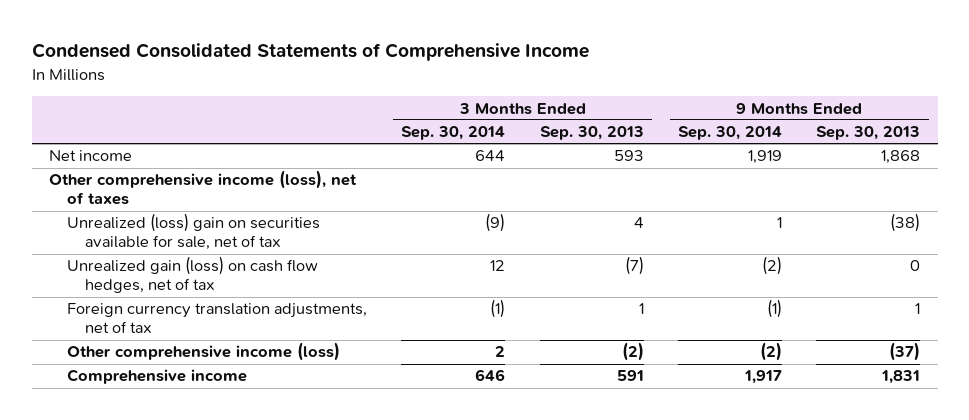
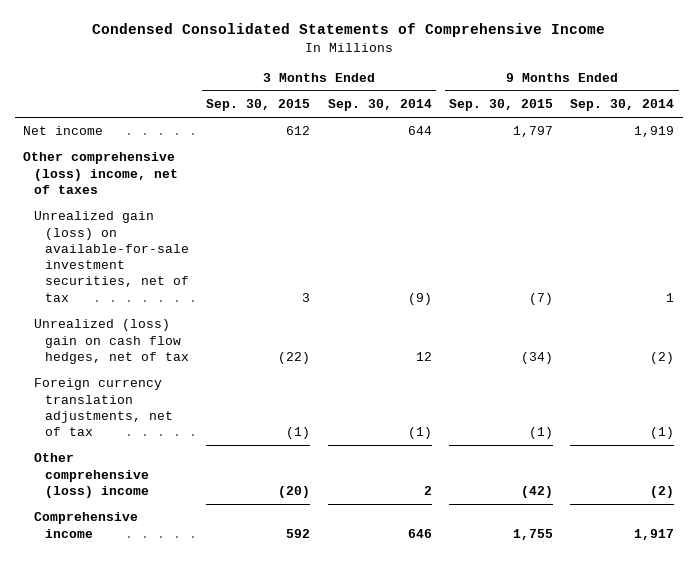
[539,126,644,141] Sep. 30, 2013 -> none
[816,126,921,141] Sep. 30, 2013 -> none
none -> [206,99,311,112] Sep. 30, 2015
none -> [448,99,553,112] Sep. 30, 2015
[49,170,358,206] Other comprehensive income (loss), net of taxes -> [23,152,178,194] Other comprehensive (loss) income, net of taxes
[67,213,321,251] Unrealized (loss) gain on securities available for sale, net of tax -> [33,211,189,302] Unrealized gain (loss) on available-for-sale investment securities, net of tax
[67,256,319,294] Unrealized gain (loss) on cash flow hedges, net of tax -> [33,319,189,364] Unrealized (loss) gain on cash flow hedges, net of tax
[67,342,341,362] Other comprehensive income (loss) -> [33,453,149,498] Other comprehensive (loss) income

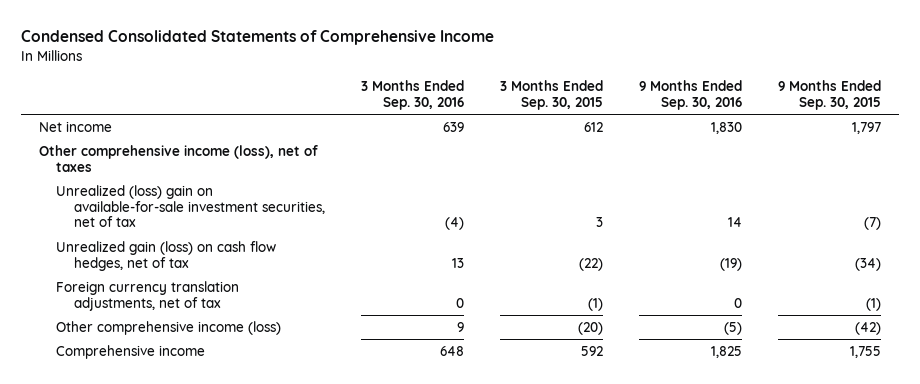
[327,99,432,112] Sep. 30, 2014 -> none
[570,99,675,112] Sep. 30, 2014 -> none
none -> [360,80,464,110] 3 Months Ended Sep. 30, 2016
none -> [638,80,742,110] 9 Months Ended Sep. 30, 2016
[23,152,178,194] Other comprehensive (loss) income, net of taxes -> [39,144,319,172] Other comprehensive income (loss), net of taxes
[33,211,189,302] Unrealized gain (loss) on available-for-sale investment securities, net of tax -> [56,184,325,228] Unrealized (loss) gain on available-for-sale investment securities, net of tax
[33,319,189,364] Unrealized (loss) gain on cash flow hedges, net of tax -> [56,240,277,271] Unrealized gain (loss) on cash flow hedges, net of tax
[33,453,149,498] Other comprehensive (loss) income -> [56,320,282,335] Other comprehensive income (loss)

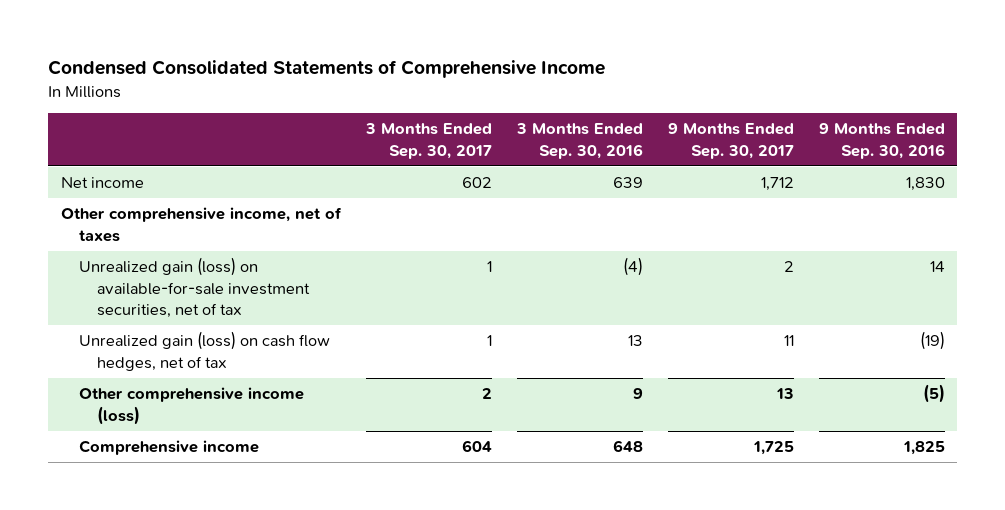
[499,80,603,110] 3 Months Ended Sep. 30, 2015 -> none
[777,80,881,110] 9 Months Ended Sep. 30, 2015 -> none
none -> [364,123,492,160] 3 Months Ended Sep. 30, 2017
none -> [667,123,794,160] 9 Months Ended Sep. 30, 2017
[39,144,319,172] Other comprehensive income (loss), net of taxes -> [60,207,342,242] Other comprehensive income, net of taxes
[56,184,325,228] Unrealized (loss) gain on available-for-sale investment securities, net of tax -> [78,257,310,319] Unrealized gain (loss) on available-for-sale investment securities, net of tax
[56,280,240,311] Foreign currency translation adjustments, net of tax -> none

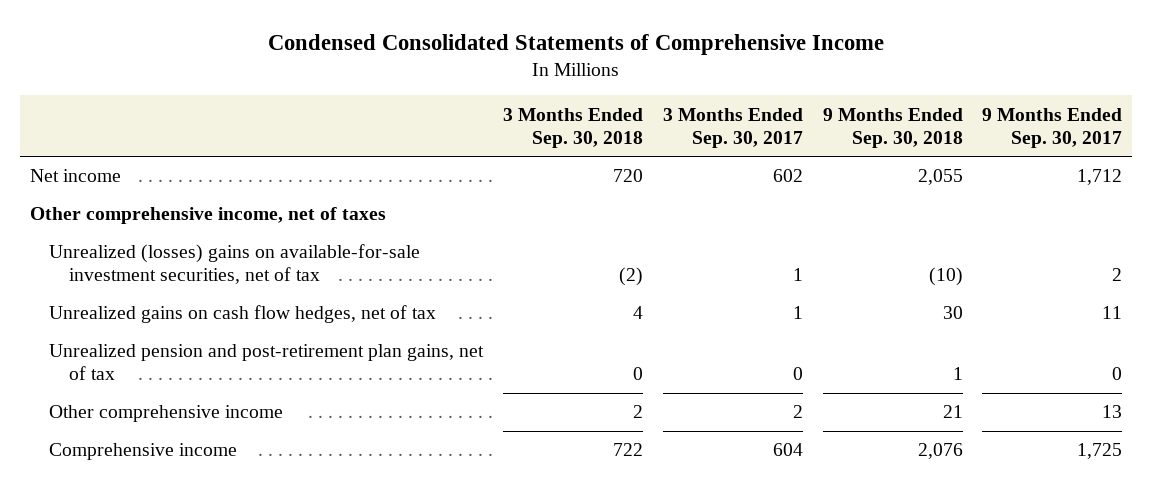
[515,123,643,160] 3 Months Ended Sep. 30, 2016 -> none
[818,123,945,160] 9 Months Ended Sep. 30, 2016 -> none
none -> [503,107,644,148] 3 Months Ended Sep. 30, 2018
none -> [822,107,963,148] 9 Months Ended Sep. 30, 2018
[78,257,310,319] Unrealized gain (loss) on available-for-sale investment securities, net of tax -> [49,244,421,285] Unrealized (losses) gains on available-for-sale investment securities, net of tax
[78,331,330,371] Unrealized gain (loss) on cash flow hedges, net of tax -> [49,305,437,324] Unrealized gains on cash flow hedges, net of tax
none -> [49,344,485,381] Unrealized pension and post-retirement plan gains, net of tax
[78,387,304,425] Other comprehensive income (loss) -> [49,405,284,423] Other comprehensive income

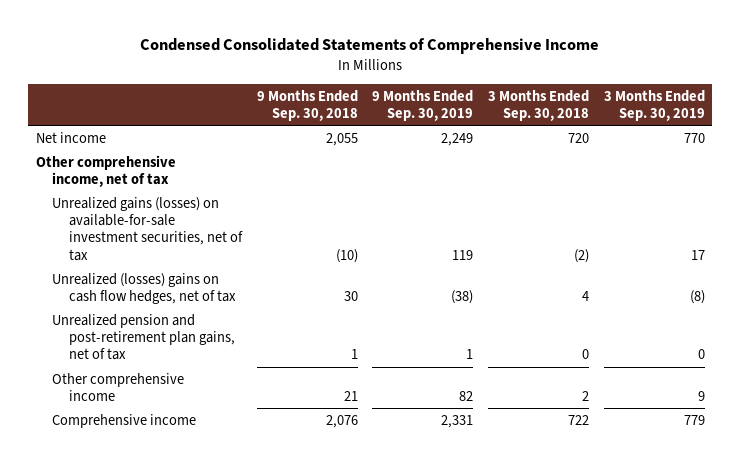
[662,107,803,148] 3 Months Ended Sep. 30, 2017 -> none
[982,107,1123,148] 9 Months Ended Sep. 30, 2017 -> none
none -> [372,89,474,122] 9 Months Ended Sep. 30, 2019
none -> [604,89,706,122] 3 Months Ended Sep. 30, 2019
[29,207,386,225] Other comprehensive income, net of taxes -> [35,154,176,188] Other comprehensive income, net of tax
[49,244,421,285] Unrealized (losses) gains on available-for-sale investment securities, net of tax -> [52,196,243,261] Unrealized gains (losses) on available-for-sale investment securities, net of tax
[49,305,437,324] Unrealized gains on cash flow hedges, net of tax -> [52,272,236,305] Unrealized (losses) gains on cash flow hedges, net of tax

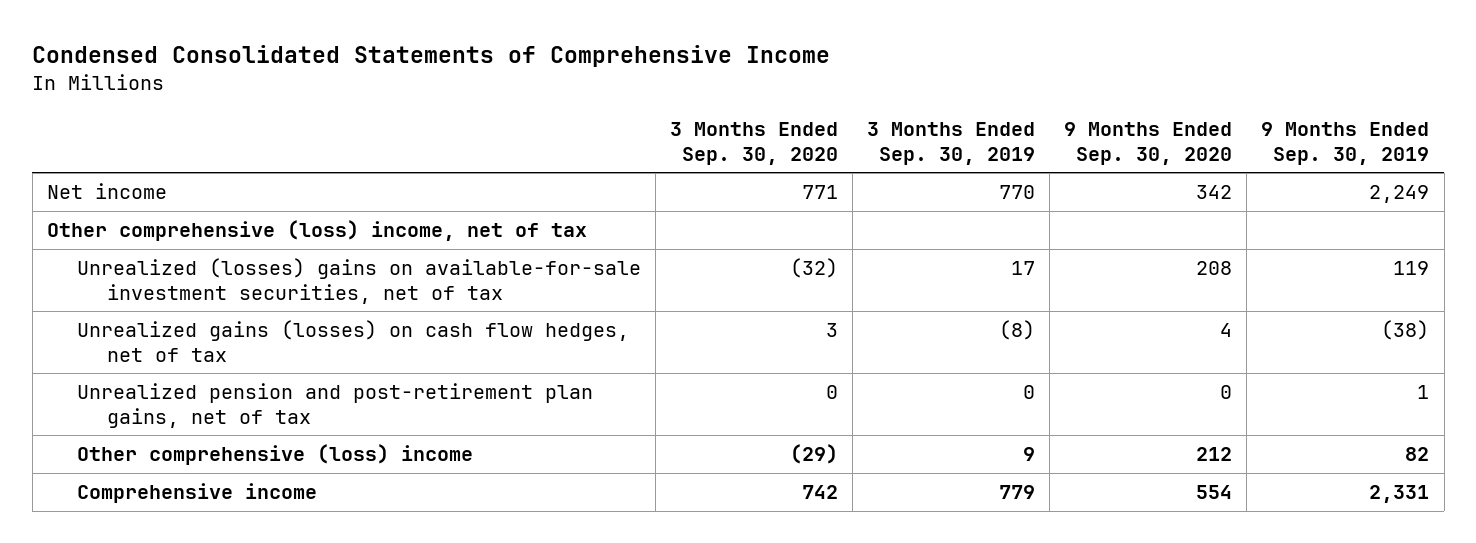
[256,89,358,122] 9 Months Ended Sep. 30, 2018 -> none
[488,89,590,122] 3 Months Ended Sep. 30, 2018 -> none
none -> [670,122,839,165] 3 Months Ended Sep. 30, 2020
none -> [1064,122,1233,165] 9 Months Ended Sep. 30, 2020
[35,154,176,188] Other comprehensive income, net of tax -> [46,220,587,242] Other comprehensive (loss) income, net of tax
[52,196,243,261] Unrealized gains (losses) on available-for-sale investment securities, net of tax -> [77,258,642,304] Unrealized (losses) gains on available-for-sale investment securities, net of tax
[52,272,236,305] Unrealized (losses) gains on cash flow hedges, net of tax -> [77,320,630,362] Unrealized gains (losses) on cash flow hedges, net of tax
[52,372,185,402] Other comprehensive income -> [77,444,474,466] Other comprehensive (loss) income

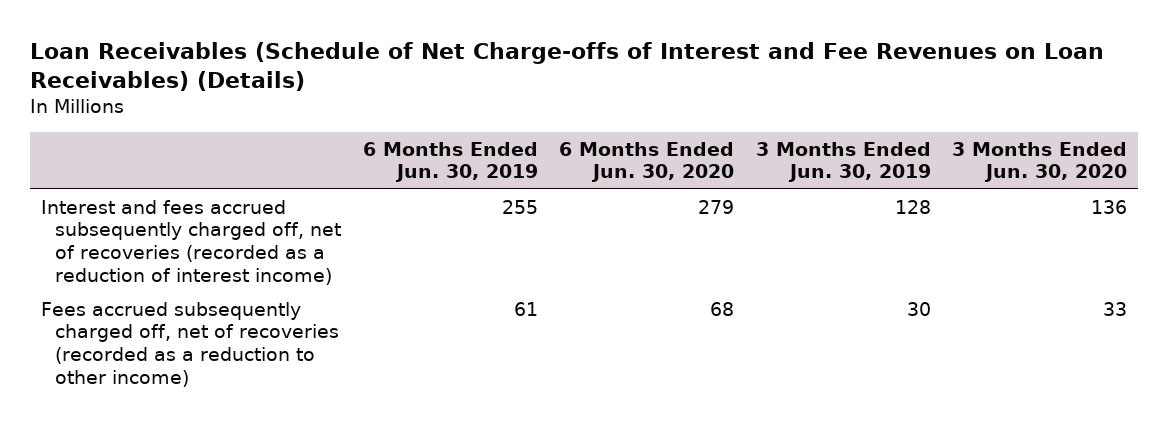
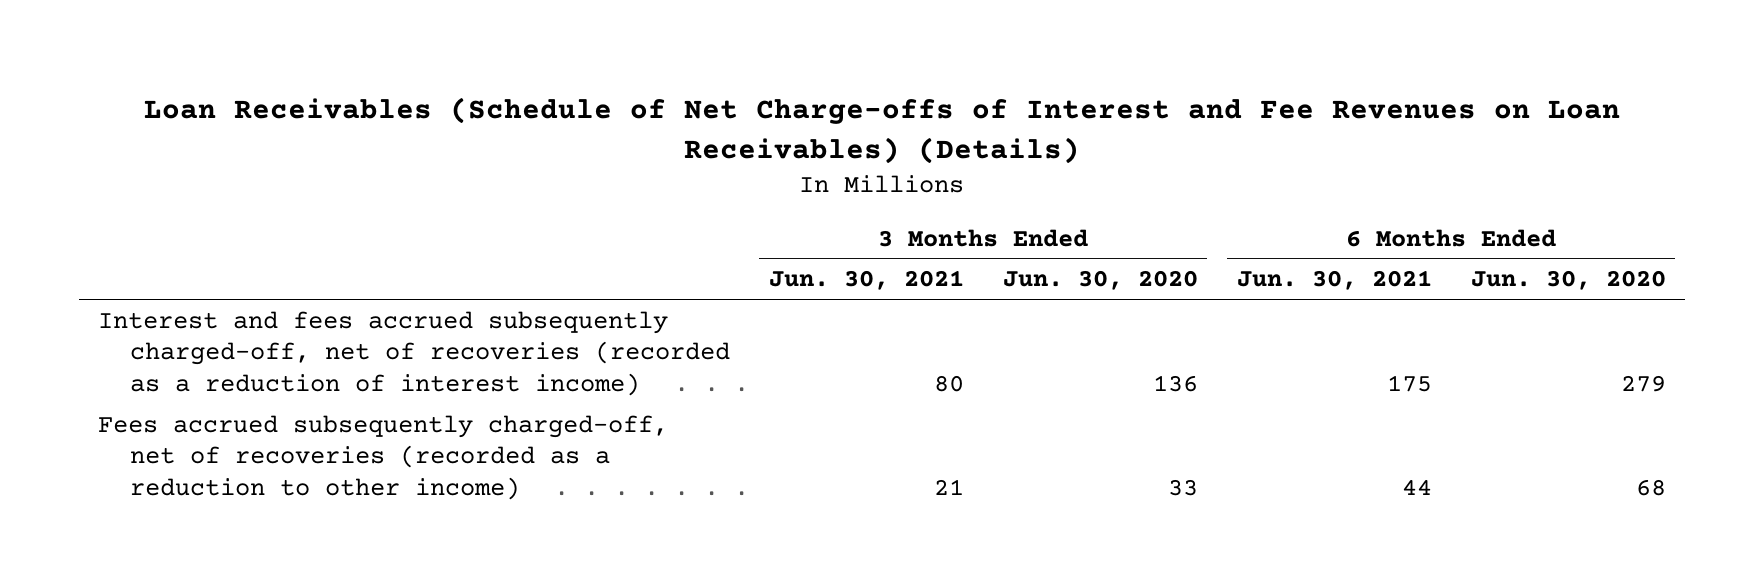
[362,141,538,183] 6 Months Ended Jun. 30, 2019 -> none
[755,141,931,183] 3 Months Ended Jun. 30, 2019 -> none
none -> [768,270,964,291] Jun. 30, 2021
none -> [1236,270,1432,291] Jun. 30, 2021
[41,199,342,285] Interest and fees accrued subsequently charged off, net of recoveries (recorded as a reduction of interest income) -> [98,310,730,397] Interest and fees accrued subsequently charged-off, net of recoveries (recorded as a reduction of interest income)
[41,301,340,387] Fees accrued subsequently charged off, net of recoveries (recorded as a reduction to other income) -> [98,414,669,501] Fees accrued subsequently charged-off, net of recoveries (recorded as a reduction to other income)

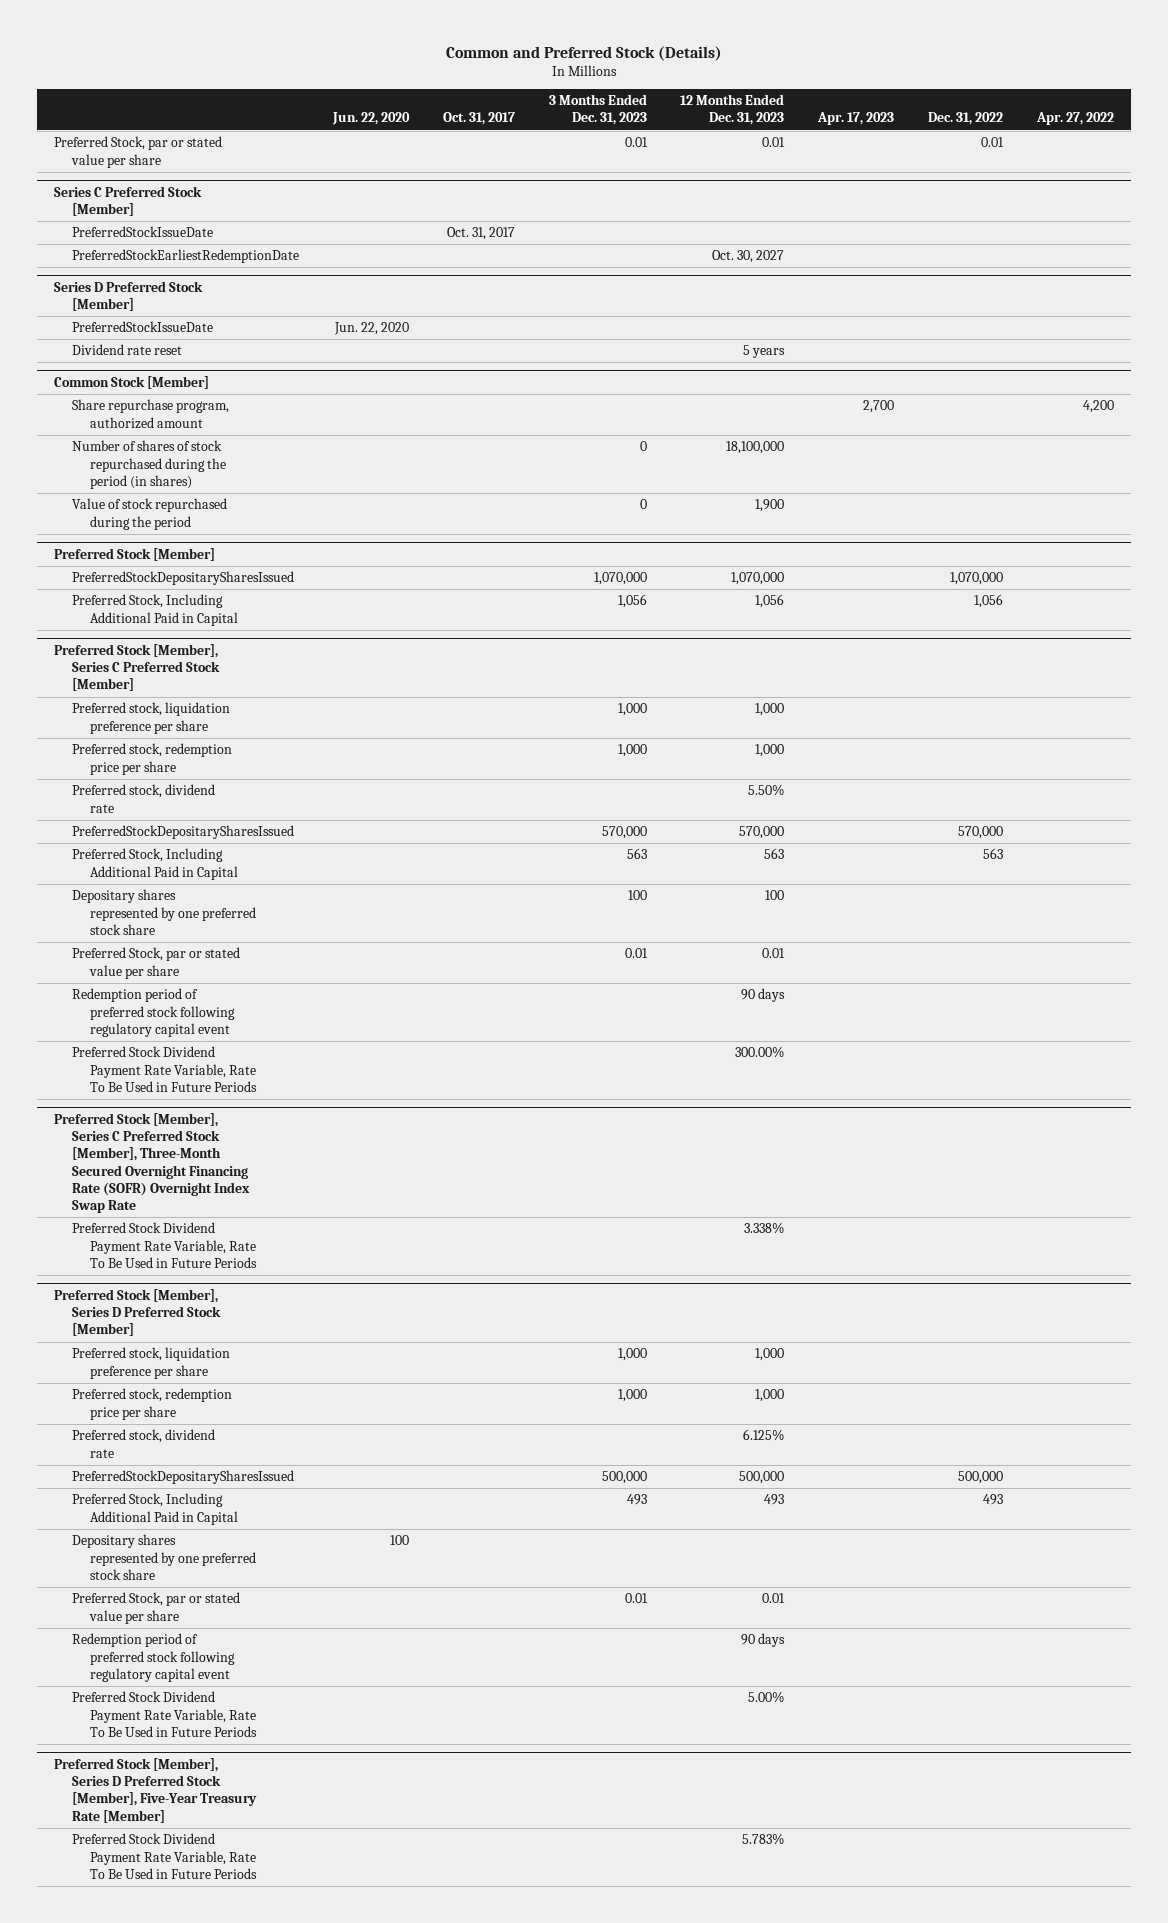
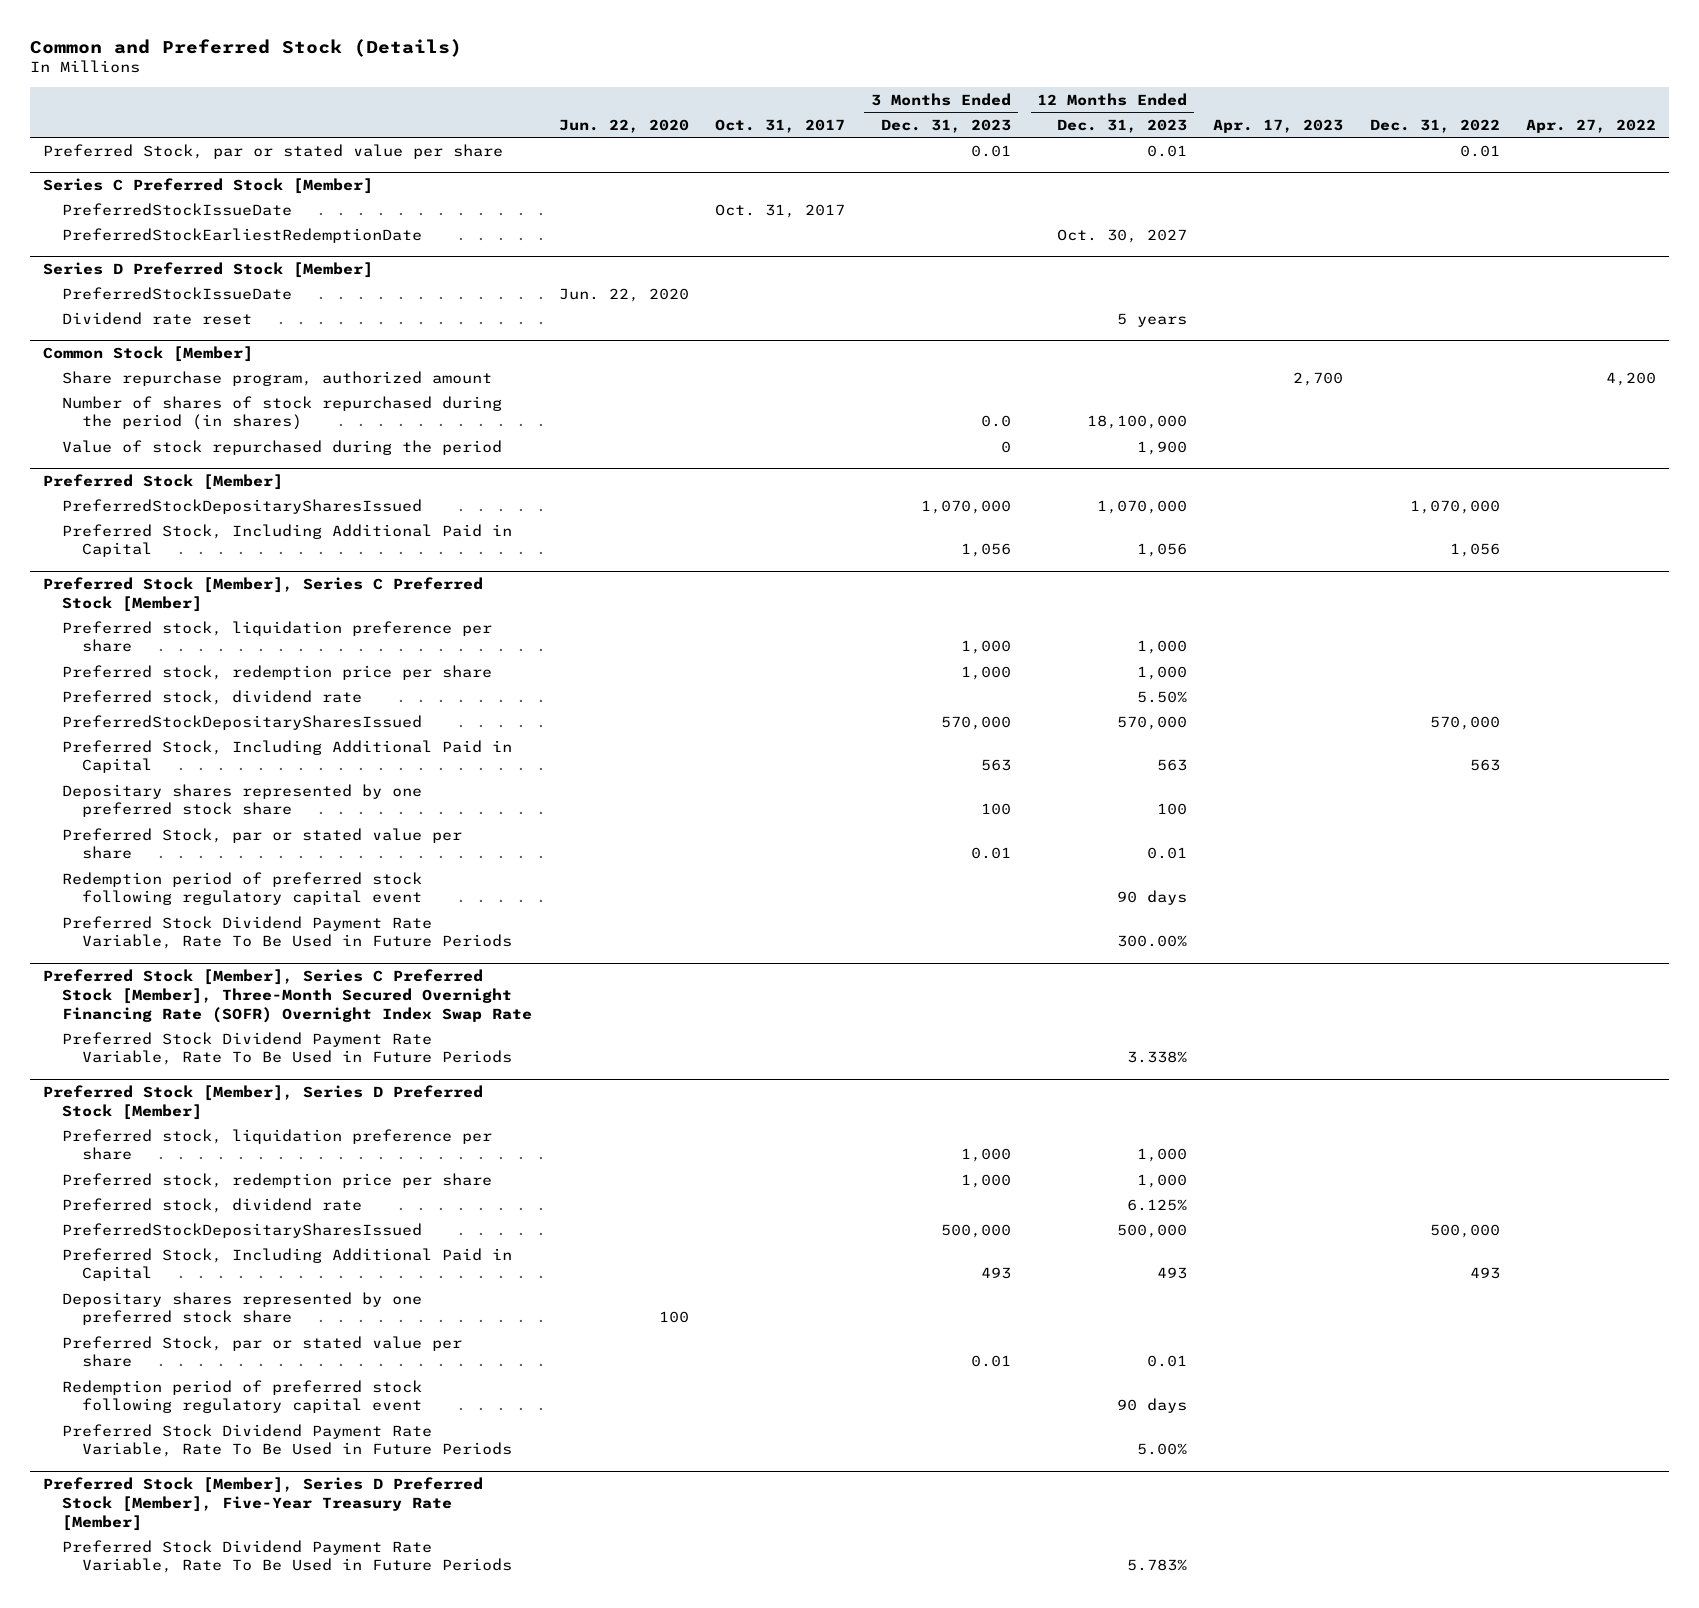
[639,441,647,452] 0 -> [981,415,1012,428] 0.0

